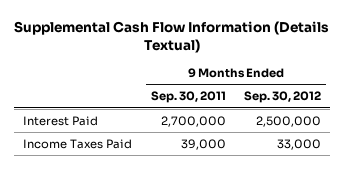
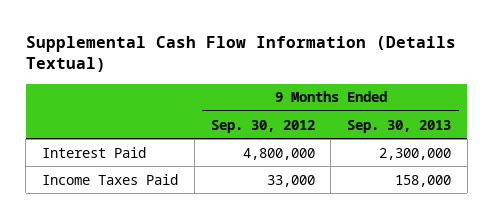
[150,91,226,104] Sep. 30, 2011 -> none
none -> [346,119,451,133] Sep. 30, 2013
[256,115,322,127] 2,500,000 -> [242,147,315,160] 4,800,000

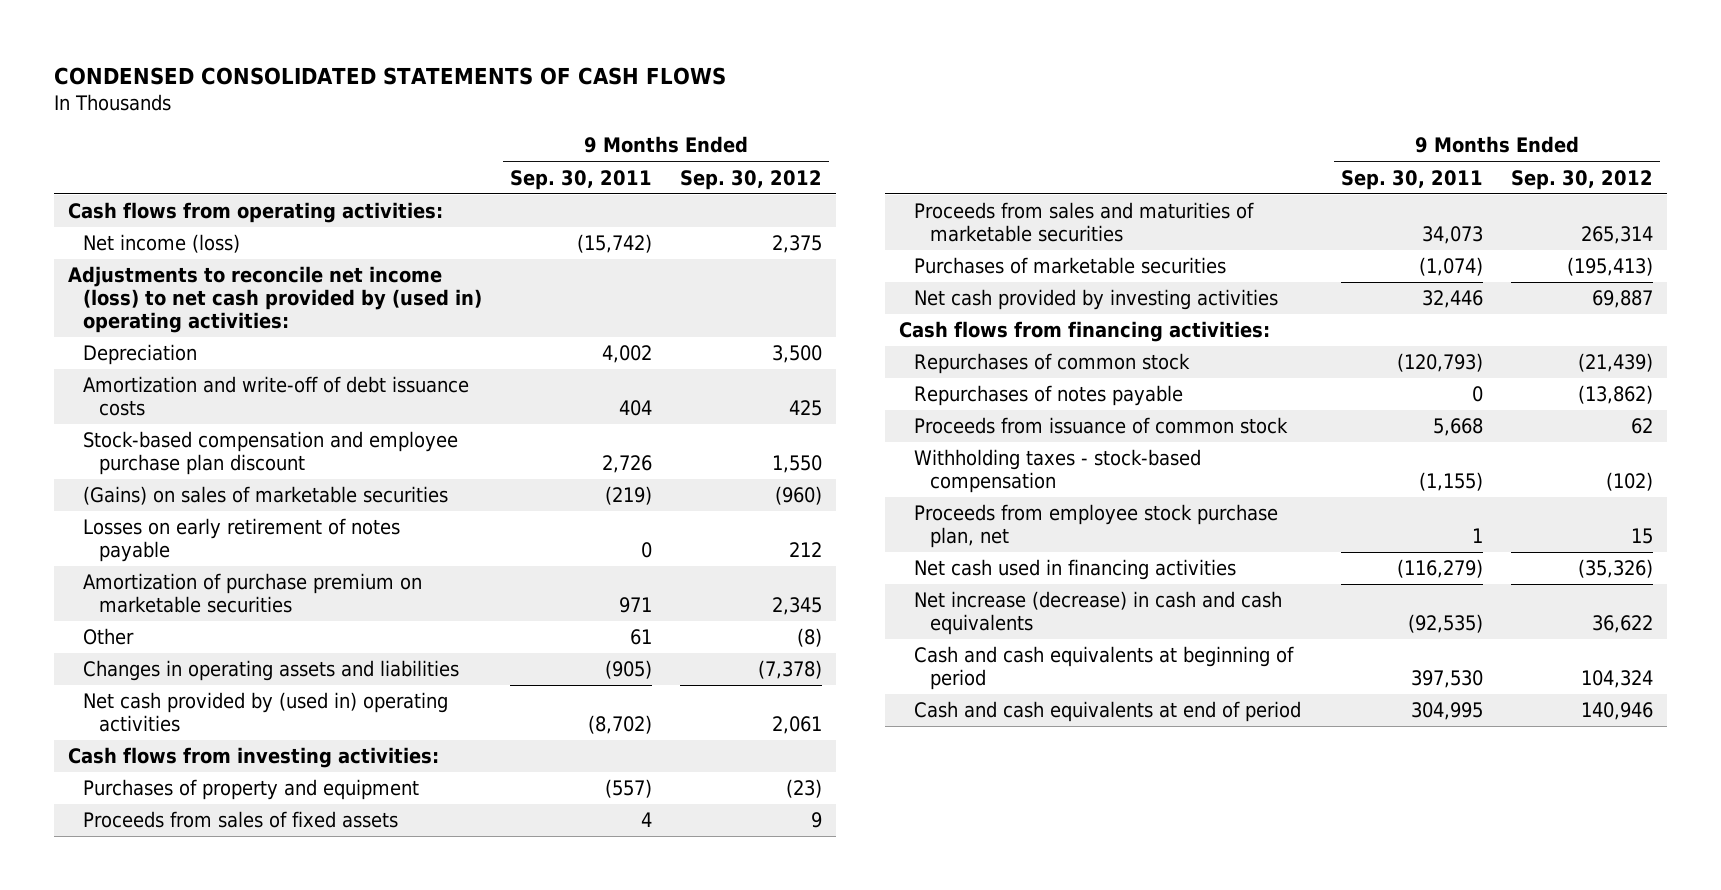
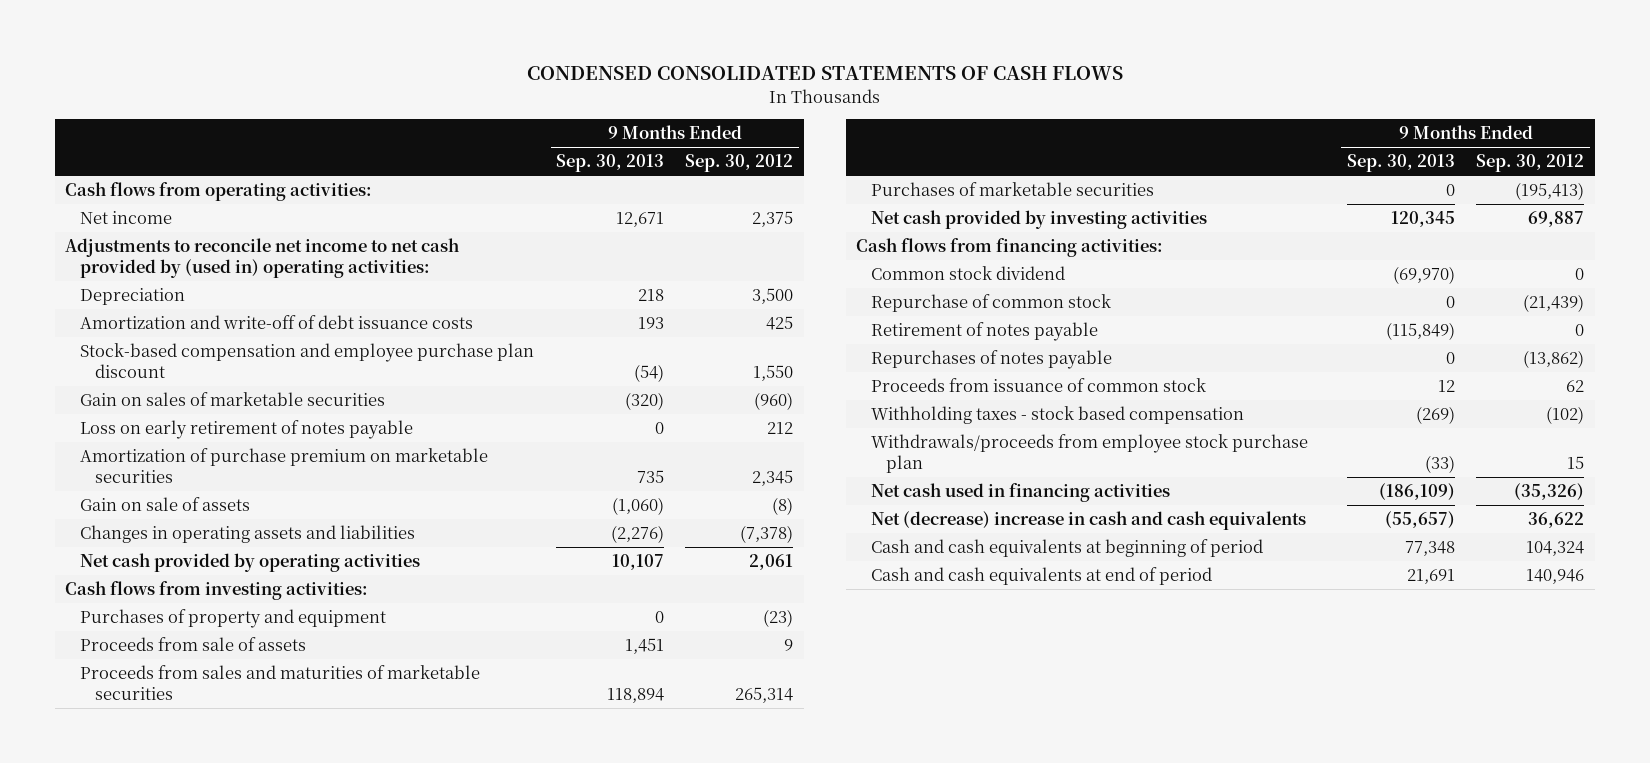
[510,169,653,190] Sep. 30, 2011 -> none
none -> [555,154,664,173] Sep. 30, 2013
[83,234,241,254] Net income (loss) -> [80,210,173,224] Net income
[67,266,483,334] Adjustments to reconcile net income (loss) to net cash provided by (used in) operating activities: -> [65,237,460,279] Adjustments to reconcile net income to net cash provided by (used in) operating activities:
[83,486,449,506] (Gains) on sales of marketable securities -> [80,391,386,406] Gain on sales of marketable securities
[83,518,401,563] Losses on early retirement of notes payable -> [80,419,414,439] Loss on early retirement of notes payable
[83,628,135,646] Other -> none
none -> [80,496,251,511] Gain on sale of assets
[83,692,449,733] Net cash provided by (used in) operating activities -> [80,552,421,572] Net cash provided by operating activities
[83,811,399,829] Proceeds from sales of fixed assets -> [80,636,307,651] Proceeds from sale of assets
none -> [871,265,1066,280] Common stock dividend
[914,353,1191,375] Repurchases of common stock -> [871,293,1112,312] Repurchase of common stock
none -> [871,321,1099,341] Retirement of notes payable
[914,449,1202,494] Withholding taxes - stock-based compensation -> [871,405,1245,424] Withholding taxes - stock based compensation
[914,504,1279,549] Proceeds from employee stock purchase plan, net -> [871,433,1309,474] Withdrawals/proceeds from employee stock purchase plan
[914,591,1283,636] Net increase (decrease) in cash and cash equivalents -> [871,510,1307,530] Net (decrease) increase in cash and cash equivalents

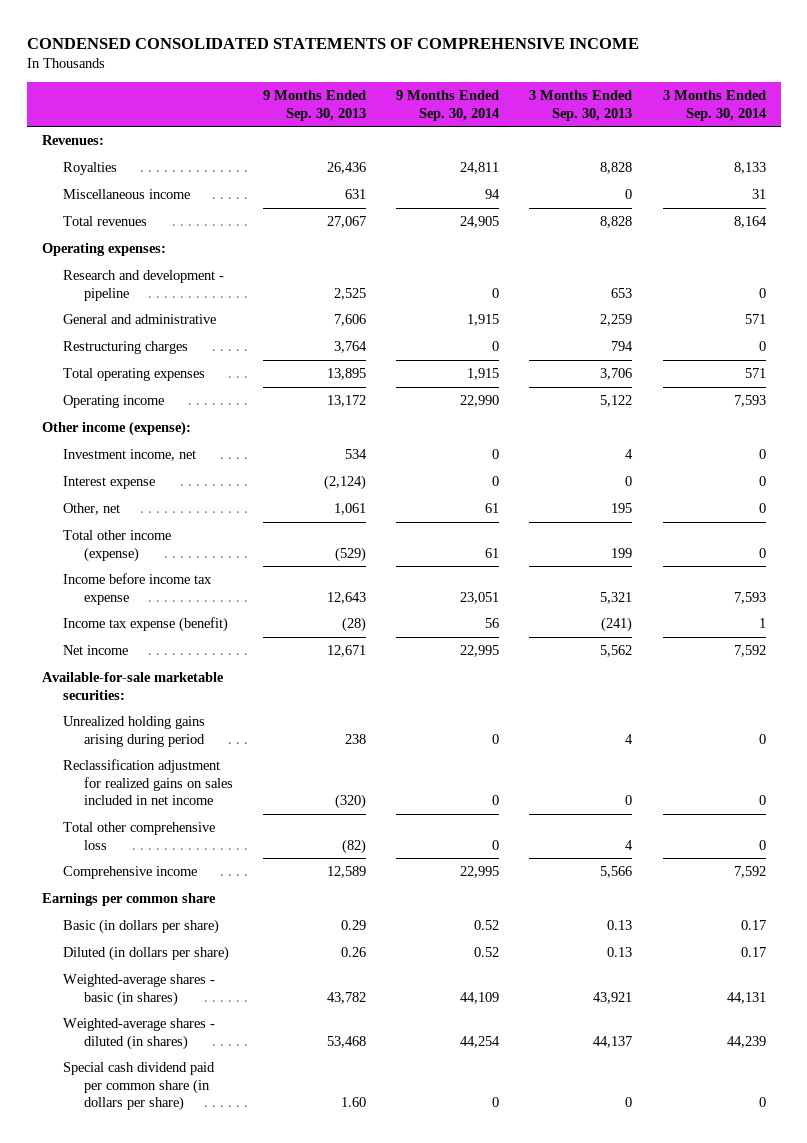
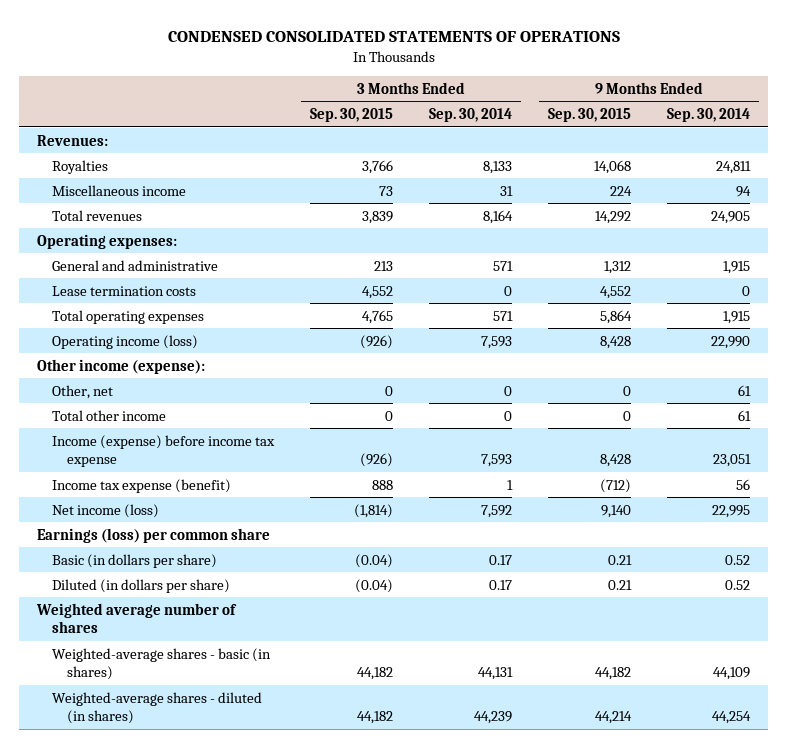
[26,37,639,49] CONDENSED CONSOLIDATED STATEMENTS OF COMPREHENSIVE INCOME -> [167,30,620,42] CONDENSED CONSOLIDATED STATEMENTS OF OPERATIONS
[262,90,366,121] 9 Months Ended Sep. 30, 2013 -> none
[529,90,633,121] 3 Months Ended Sep. 30, 2013 -> none
none -> [309,108,393,123] Sep. 30, 2015
none -> [547,108,631,123] Sep. 30, 2015
[62,269,224,301] Research and development - pipeline -> none
[62,340,188,354] Restructuring charges -> none
none -> [51,285,196,296] Lease termination costs
[62,394,164,408] Operating income -> [51,334,198,349] Operating income (loss)
[62,448,196,461] Investment income, net -> none
[62,475,155,489] Interest expense -> none
[62,529,171,562] Total other income (expense) -> [51,409,166,421] Total other income
[62,572,212,605] Income before income tax expense -> [51,434,275,467] Income (expense) before income tax expense
[41,671,224,700] Available-for-sale marketable securities: -> none
[62,715,205,747] Unrealized holding gains arising during period -> none
[62,758,233,806] Reclassification adjustment for realized gains on sales included in net income -> none
[62,821,215,850] Total other comprehensive loss -> none
[62,865,197,879] Comprehensive income -> none
[62,644,128,655] Net income -> [51,503,159,518] Net income (loss)
[41,892,216,906] Earnings per common share -> [37,527,271,543] Earnings (loss) per common share
none -> [36,602,238,633] Weighted average number of shares
[62,1061,215,1112] Special cash dividend paid per common share (in dollars per share) -> none

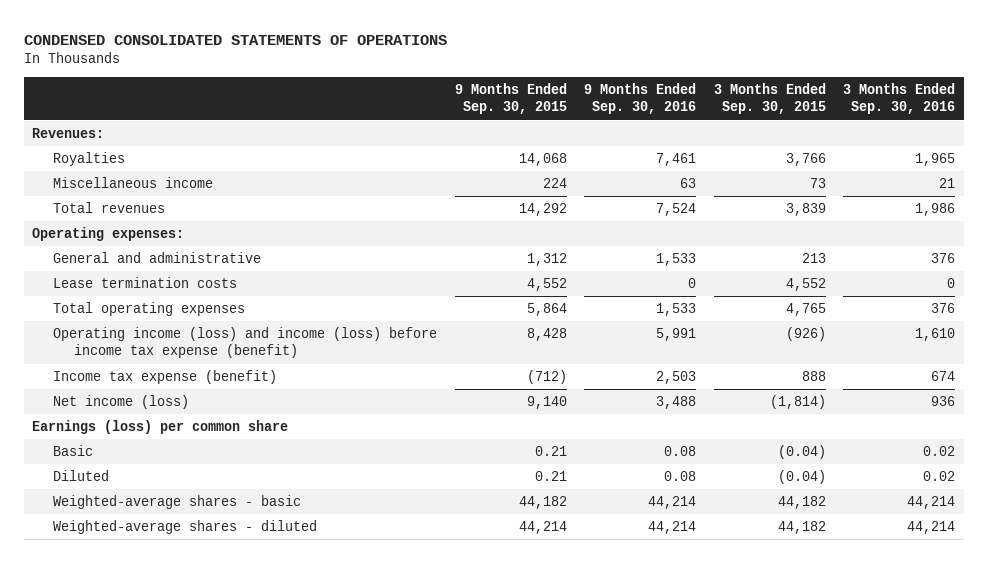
[428,108,512,123] Sep. 30, 2014 -> none
[667,108,751,123] Sep. 30, 2014 -> none
none -> [584,83,697,115] 9 Months Ended Sep. 30, 2016
none -> [843,83,956,115] 3 Months Ended Sep. 30, 2016
[37,358,206,374] Other income (expense): -> none
[51,384,113,399] Other, net -> none
[51,409,166,421] Total other income -> none
[51,434,275,467] Income (expense) before income tax expense -> none
[51,334,198,349] Operating income (loss) -> [53,327,438,359] Operating income (loss) and income (loss) before income tax expense (benefit)
[36,602,238,633] Weighted average number of shares -> none
[51,553,217,568] Basic (in dollars per share) -> [53,445,94,457] Basic
[51,578,230,593] Diluted (in dollars per share) -> [53,470,110,482] Diluted
[51,647,271,680] Weighted-average shares - basic (in shares) -> [53,495,302,510] Weighted-average shares - basic
[51,691,262,724] Weighted-average shares - diluted (in shares) -> [53,520,318,535] Weighted-average shares - diluted

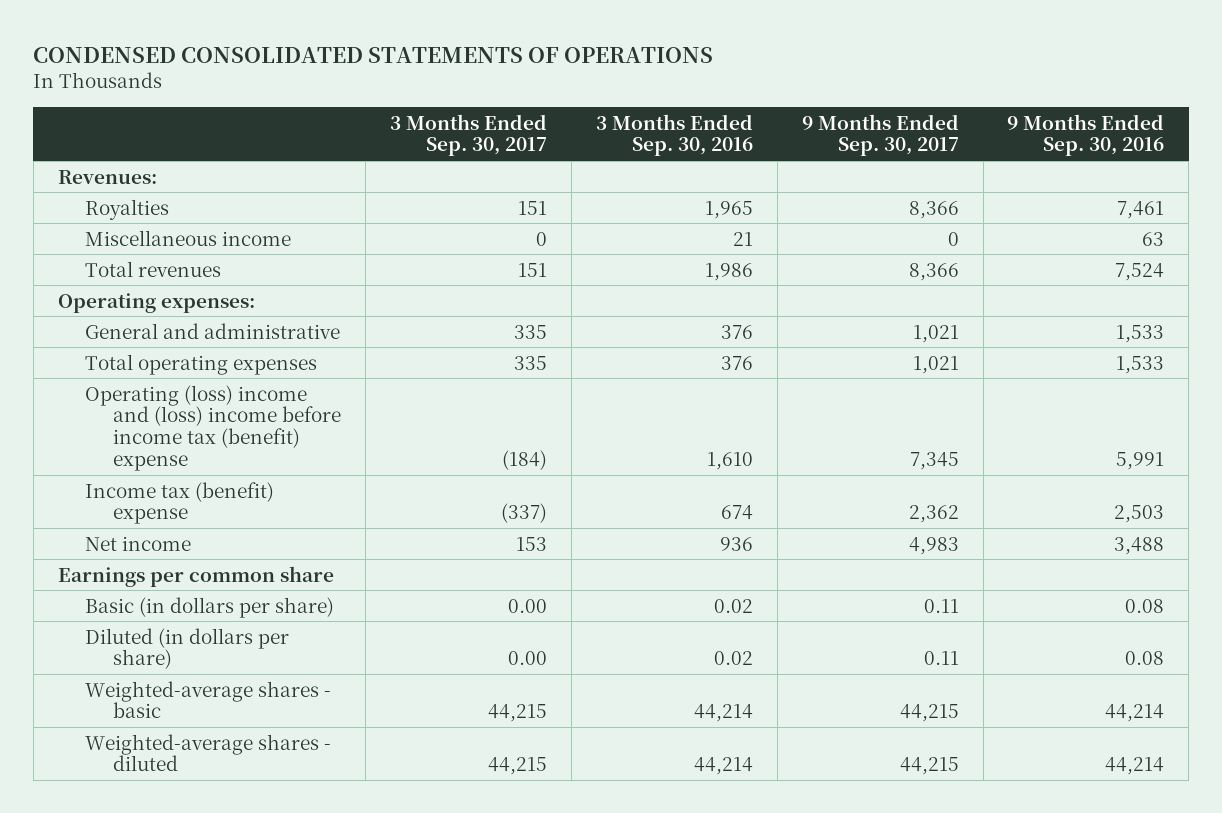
[454,83,567,115] 9 Months Ended Sep. 30, 2015 -> none
[713,83,826,115] 3 Months Ended Sep. 30, 2015 -> none
none -> [390,113,548,157] 3 Months Ended Sep. 30, 2017
none -> [801,113,959,157] 9 Months Ended Sep. 30, 2017
[53,277,238,289] Lease termination costs -> none
[53,327,438,359] Operating income (loss) and income (loss) before income tax expense (benefit) -> [85,384,342,471] Operating (loss) income and (loss) income before income tax (benefit) expense
[53,370,278,385] Income tax expense (benefit) -> [85,481,275,525] Income tax (benefit) expense
[53,395,190,410] Net income (loss) -> [85,535,192,551] Net income
[32,420,289,435] Earnings (loss) per common share -> [57,565,334,587] Earnings per common share
[53,445,94,457] Basic -> [85,596,335,618] Basic (in dollars per share)
[53,470,110,482] Diluted -> [85,627,290,670] Diluted (in dollars per share)

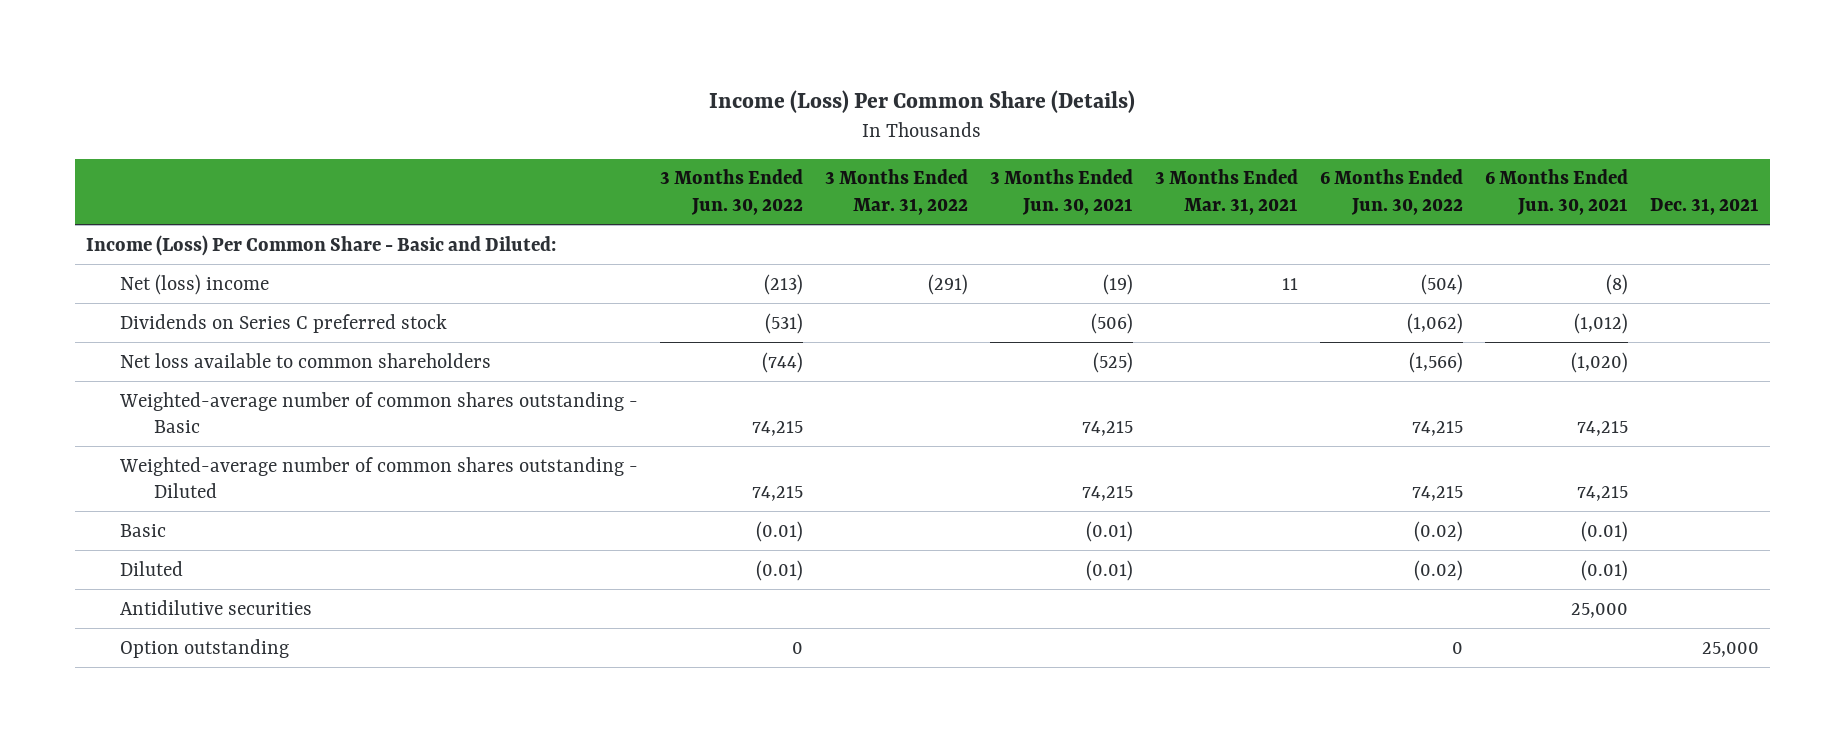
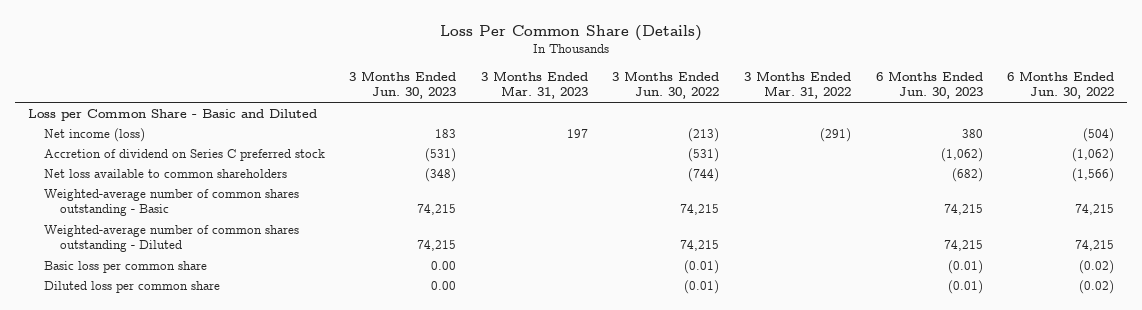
[709,90,1136,114] Income (Loss) Per Common Share (Details) -> [439,24,702,41] Loss Per Common Share (Details)
[989,169,1133,215] 3 Months Ended Jun. 30, 2021 -> none
[1154,169,1298,215] 3 Months Ended Mar. 31, 2021 -> none
[1484,169,1628,215] 6 Months Ended Jun. 30, 2021 -> none
[1649,197,1759,215] Dec. 31, 2021 -> none
none -> [349,70,457,100] 3 Months Ended Jun. 30, 2023
none -> [480,70,588,100] 3 Months Ended Mar. 31, 2023
none -> [875,70,983,100] 6 Months Ended Jun. 30, 2023
[85,234,556,256] Income (Loss) Per Common Share - Basic and Diluted: -> [27,108,317,121] Loss per Common Share - Basic and Diluted
[120,273,270,295] Net (loss) income -> [43,127,145,142] Net income (loss)
[120,313,448,333] Dividends on Series C preferred stock -> [43,148,325,161] Accretion of dividend on Series C preferred stock
[120,599,313,615] Antidilutive securities -> none
[120,638,290,658] Option outstanding -> none
[120,523,167,537] Basic -> [43,260,207,273] Basic loss per common share
[120,560,184,576] Diluted -> [43,280,220,293] Diluted loss per common share

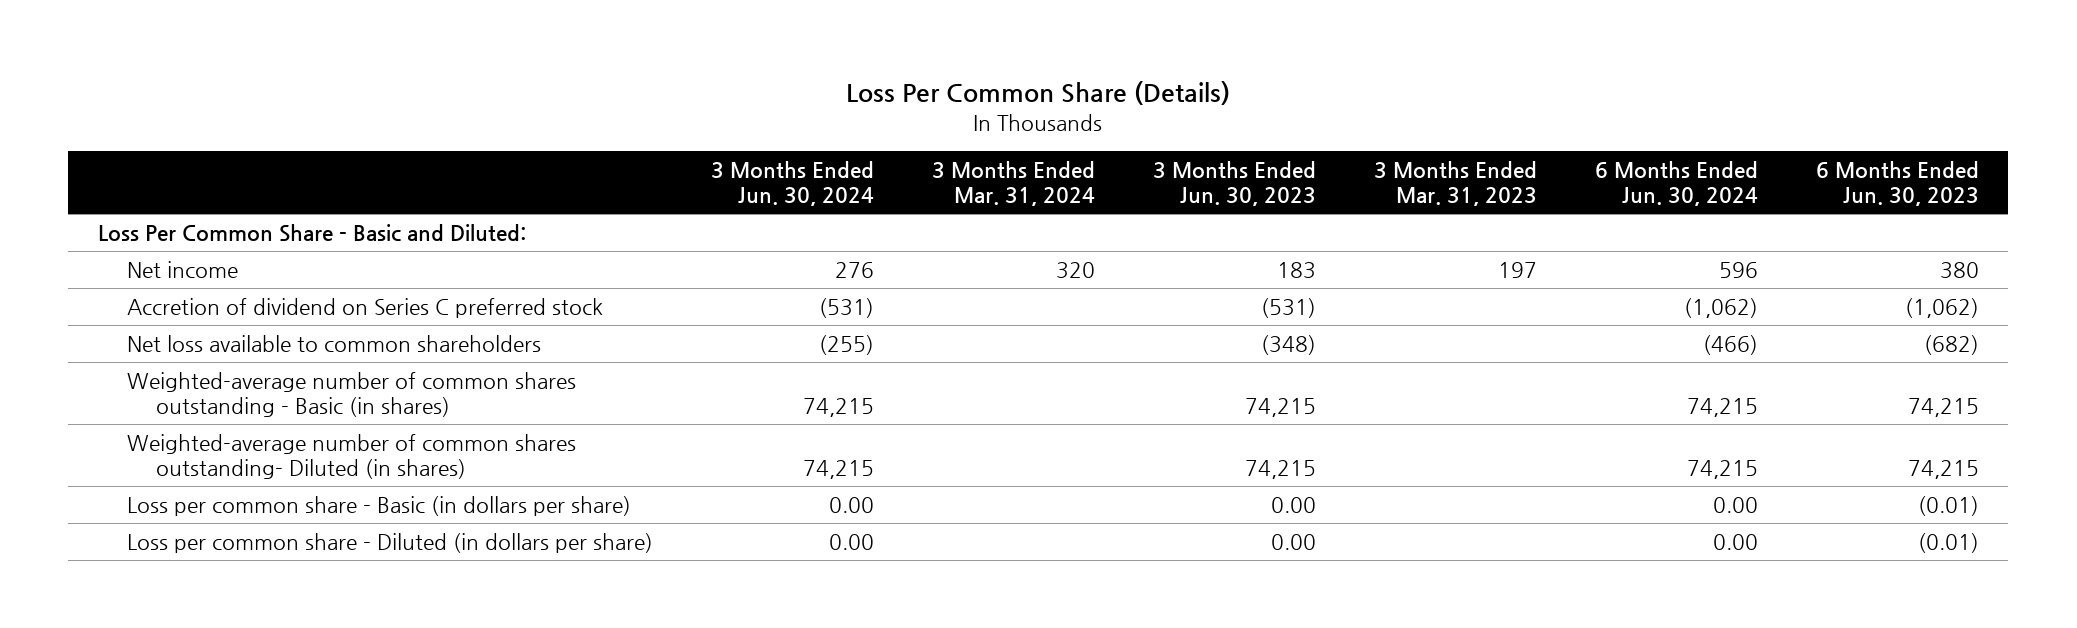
[612,70,720,100] 3 Months Ended Jun. 30, 2022 -> none
[744,70,852,100] 3 Months Ended Mar. 31, 2022 -> none
[1007,70,1115,100] 6 Months Ended Jun. 30, 2022 -> none
none -> [710,160,874,207] 3 Months Ended Jun. 30, 2024
none -> [931,160,1095,207] 3 Months Ended Mar. 31, 2024
none -> [1595,160,1759,207] 6 Months Ended Jun. 30, 2024
[27,108,317,121] Loss per Common Share - Basic and Diluted -> [97,223,526,242] Loss Per Common Share - Basic and Diluted:
[43,127,145,142] Net income (loss) -> [126,260,238,278] Net income
[43,188,299,217] Weighted-average number of common shares outstanding - Basic -> [126,371,576,418] Weighted-average number of common shares outstanding - Basic (in shares)
[43,224,299,253] Weighted-average number of common shares outstanding - Diluted -> [126,433,576,480] Weighted-average number of common shares outstanding- Diluted (in shares)
[43,260,207,273] Basic loss per common share -> [126,495,631,516] Loss per common share - Basic (in dollars per share)
[43,280,220,293] Diluted loss per common share -> [126,532,653,553] Loss per common share - Diluted (in dollars per share)

